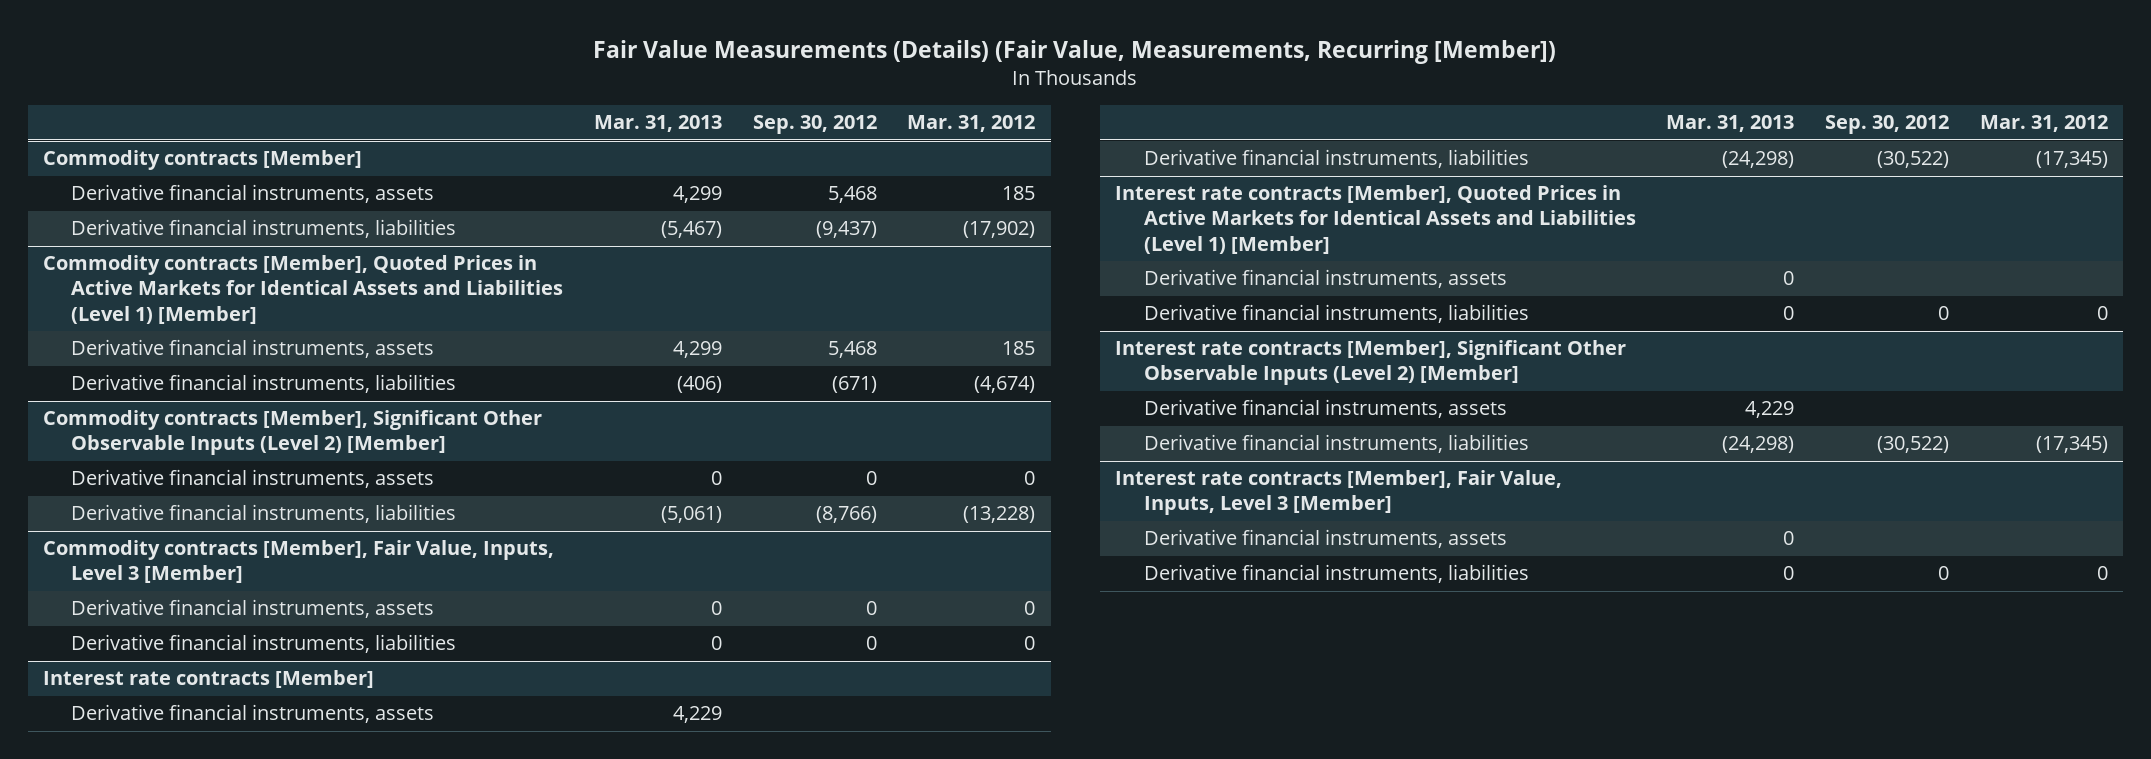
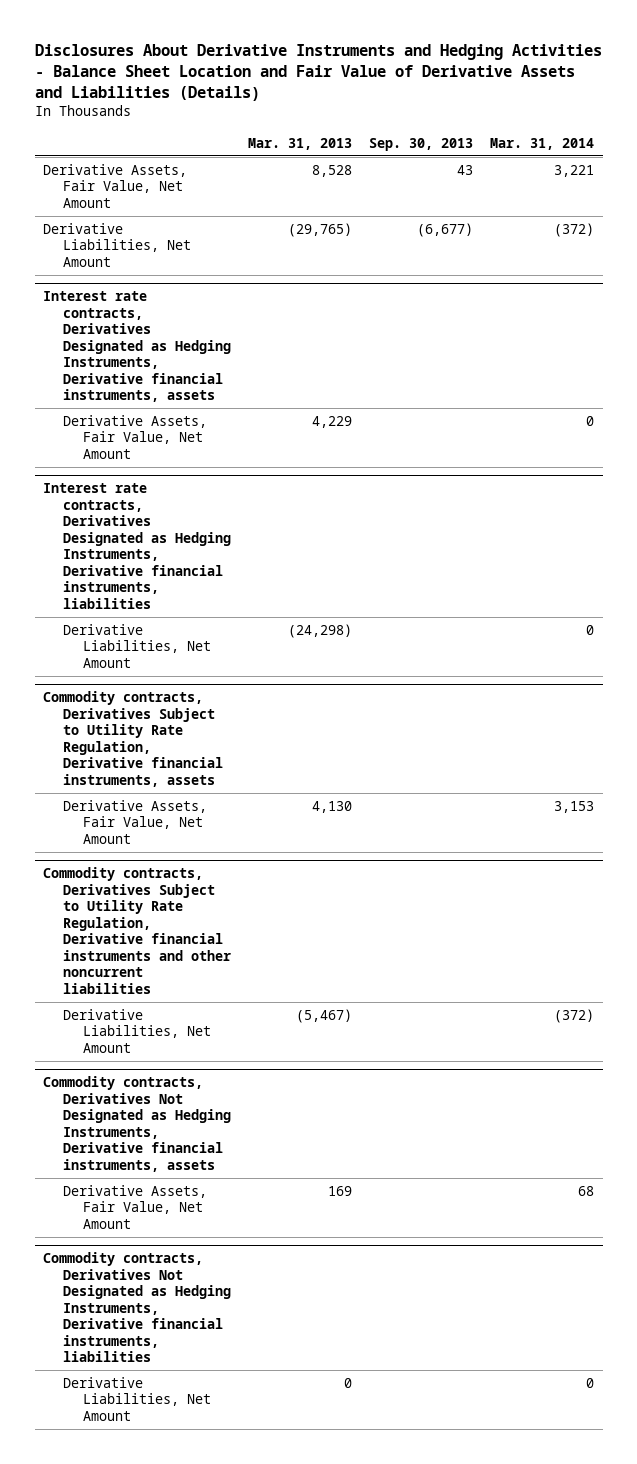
[593,40,1557,65] Fair Value Measurements (Details) (Fair Value, Measurements, Recurring [Member]) -> [34,43,602,101] Disclosures About Derivative Instruments and Hedging Activities - Balance Sheet Location and Fair Value of Derivative Assets and Liabilities (Details)
[752,115,877,135] Sep. 30, 2012 -> none
[907,115,1036,133] Mar. 31, 2012 -> none
none -> [369,137,474,151] Sep. 30, 2013
none -> [490,137,595,150] Mar. 31, 2014
[43,150,363,171] Commodity contracts [Member] -> none
[43,255,564,324] Commodity contracts [Member], Quoted Prices in Active Markets for Identical Assets and Liabilities (Level 1) [Member] -> none
[43,410,543,456] Commodity contracts [Member], Significant Other Observable Inputs (Level 2) [Member] -> none
[43,540,555,584] Commodity contracts [Member], Fair Value, Inputs, Level 3 [Member] -> none
[43,670,375,689] Interest rate contracts [Member] -> none
[71,704,435,724] Derivative financial instruments, assets -> none
[1143,149,1529,169] Derivative financial instruments, liabilities -> none
[1115,185,1636,254] Interest rate contracts [Member], Quoted Prices in Active Markets for Identical Assets and Liabilities (Level 1) [Member] -> none
[1143,269,1507,289] Derivative financial instruments, assets -> none
[1143,304,1529,324] Derivative financial instruments, liabilities -> none
[1115,340,1627,386] Interest rate contracts [Member], Significant Other Observable Inputs (Level 2) [Member] -> none
[1143,399,1507,419] Derivative financial instruments, assets -> none
[1143,434,1529,454] Derivative financial instruments, liabilities -> none
[1115,470,1563,516] Interest rate contracts [Member], Fair Value, Inputs, Level 3 [Member] -> none
[1143,529,1507,549] Derivative financial instruments, assets -> none
[1143,564,1529,584] Derivative financial instruments, liabilities -> none
[71,184,435,204] Derivative financial instruments, assets -> [43,163,188,208] Derivative Assets, Fair Value, Net Amount
[672,186,722,204] 4,299 -> [312,164,353,177] 8,528
[71,219,457,239] Derivative financial instruments, liabilities -> [43,222,191,267] Derivative Liabilities, Net Amount
[660,221,722,239] (5,467) -> [288,222,353,237] (29,765)
none -> [43,291,231,403] Interest rate contracts, Derivatives Designated as Hedging Instruments, Derivative financial instruments, assets
[71,339,435,359] Derivative financial instruments, assets -> [62,414,207,459] Derivative Assets, Fair Value, Net Amount
[672,341,722,359] 4,299 -> [312,415,353,428] 4,229
none -> [43,483,231,609] Interest rate contracts, Derivatives Designated as Hedging Instruments, Derivative financial instruments, liabilities
[71,374,457,394] Derivative financial instruments, liabilities -> [62,623,211,668] Derivative Liabilities, Net Amount
[676,376,722,394] (406) -> [288,623,353,638] (24,298)
none -> [43,691,223,787] Commodity contracts, Derivatives Subject to Utility Rate Regulation, Derivative financial instruments, assets
[71,469,435,489] Derivative financial instruments, assets -> [62,799,207,844] Derivative Assets, Fair Value, Net Amount
[710,471,722,486] 0 -> [312,800,353,813] 4,130
none -> [43,867,231,994] Commodity contracts, Derivatives Subject to Utility Rate Regulation, Derivative financial instruments and other noncurrent liabilities
[71,504,457,524] Derivative financial instruments, liabilities -> [62,1008,211,1053] Derivative Liabilities, Net Amount
[660,506,722,524] (5,061) -> [296,1008,353,1023] (5,467)
none -> [43,1076,231,1172] Commodity contracts, Derivatives Not Designated as Hedging Instruments, Derivative financial instruments, assets
[71,599,435,619] Derivative financial instruments, assets -> [62,1184,207,1229] Derivative Assets, Fair Value, Net Amount
[710,601,722,616] 0 -> [328,1185,353,1196] 169
none -> [43,1252,231,1363] Commodity contracts, Derivatives Not Designated as Hedging Instruments, Derivative financial instruments, liabilities
[71,634,457,654] Derivative financial instruments, liabilities -> [62,1376,211,1421] Derivative Liabilities, Net Amount

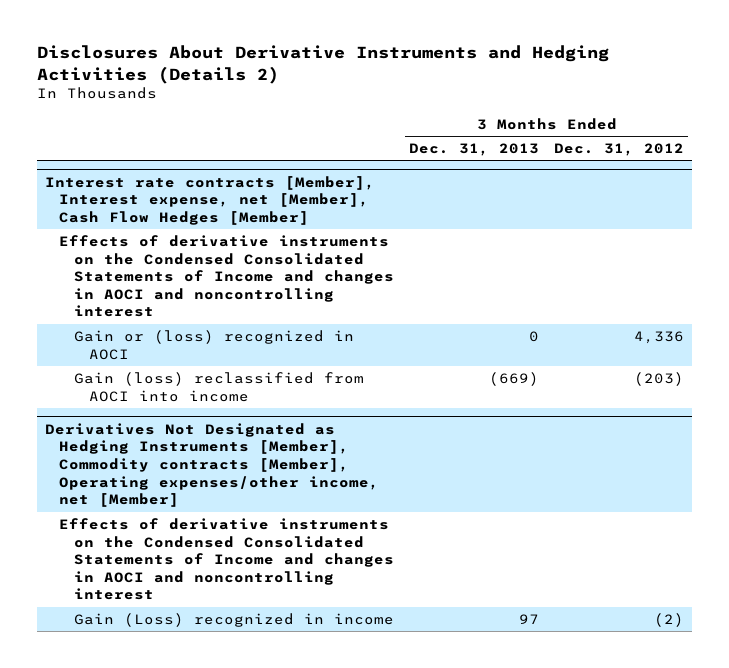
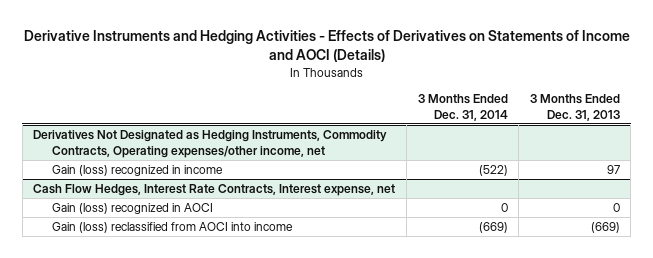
[37,45,610,84] Disclosures About Derivative Instruments and Hedging Activities (Details 2) -> [23,30,630,63] Derivative Instruments and Hedging Activities - Effects of Derivatives on Statements of Income and AOCI (Details)
[554,143,685,157] Dec. 31, 2012 -> none
none -> [417,94,508,121] 3 Months Ended Dec. 31, 2014
[59,234,394,318] Effects of derivative instruments on the Condensed Consolidated Statements of Income and changes in AOCI and noncontrolling interest -> none
none -> [33,130,388,158] Derivatives Not Designated as Hedging Instruments, Commodity Contracts, Operating expenses/other income, net
none -> [52,165,224,177] Gain (loss) recognized in income
[44,175,375,226] Interest rate contracts [Member], Interest expense, net [Member], Cash Flow Hedges [Member] -> [33,184,396,197] Cash Flow Hedges, Interest Rate Contracts, Interest expense, net
[73,329,354,360] Gain or (loss) recognized in AOCI -> [52,203,214,215] Gain (loss) recognized in AOCI
[44,422,380,508] Derivatives Not Designated as Hedging Instruments [Member], Commodity contracts [Member], Operating expenses/other income, net [Member] -> none
[59,517,394,601] Effects of derivative instruments on the Condensed Consolidated Statements of Income and changes in AOCI and noncontrolling interest -> none
[73,612,394,627] Gain (Loss) recognized in income -> none

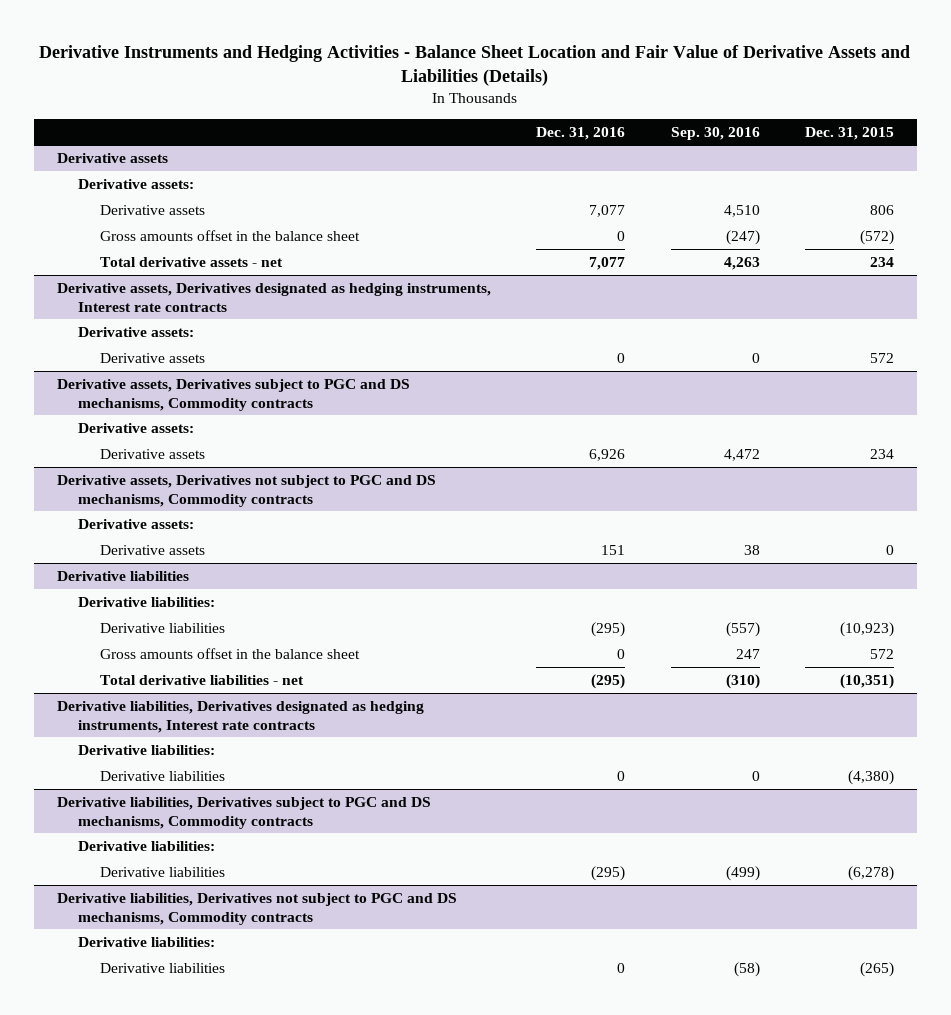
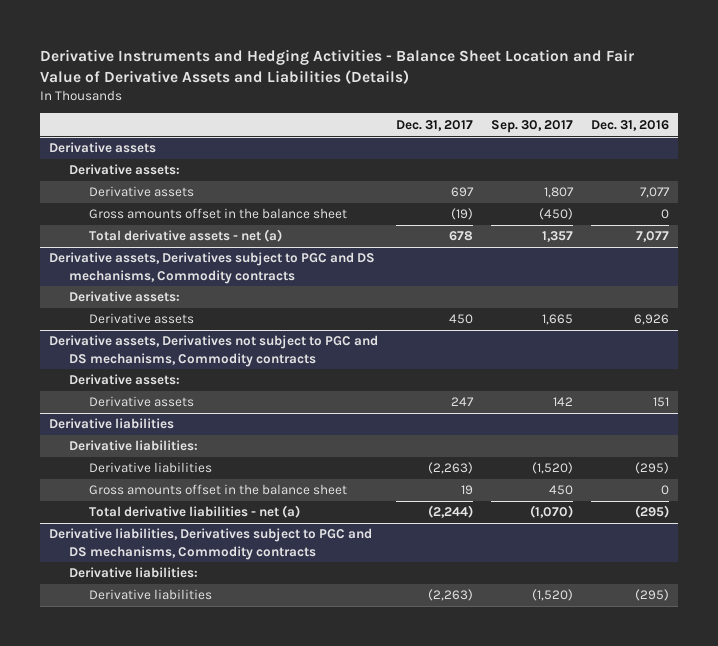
[670,126,760,140] Sep. 30, 2016 -> none
[805,126,895,140] Dec. 31, 2015 -> none
none -> [396,119,474,131] Dec. 31, 2017
none -> [491,119,574,133] Sep. 30, 2017
[56,282,491,312] Derivative assets, Derivatives designated as hedging instruments, Interest rate contracts -> none
[78,326,195,337] Derivative assets: -> none
[100,352,206,363] Derivative assets -> none
[100,256,284,267] Total derivative assets - net -> [88,229,282,243] Total derivative assets - net (a)
[56,700,424,733] Derivative liabilities, Derivatives designated as hedging instruments, Interest rate contracts -> none
[78,744,216,755] Derivative liabilities: -> none
[100,770,226,781] Derivative liabilities -> none
[100,674,305,685] Total derivative liabilities - net -> [88,505,300,519] Total derivative liabilities - net (a)
[56,892,457,925] Derivative liabilities, Derivatives not subject to PGC and DS mechanisms, Commodity contracts -> none
[78,936,216,947] Derivative liabilities: -> none
[100,962,226,973] Derivative liabilities -> none

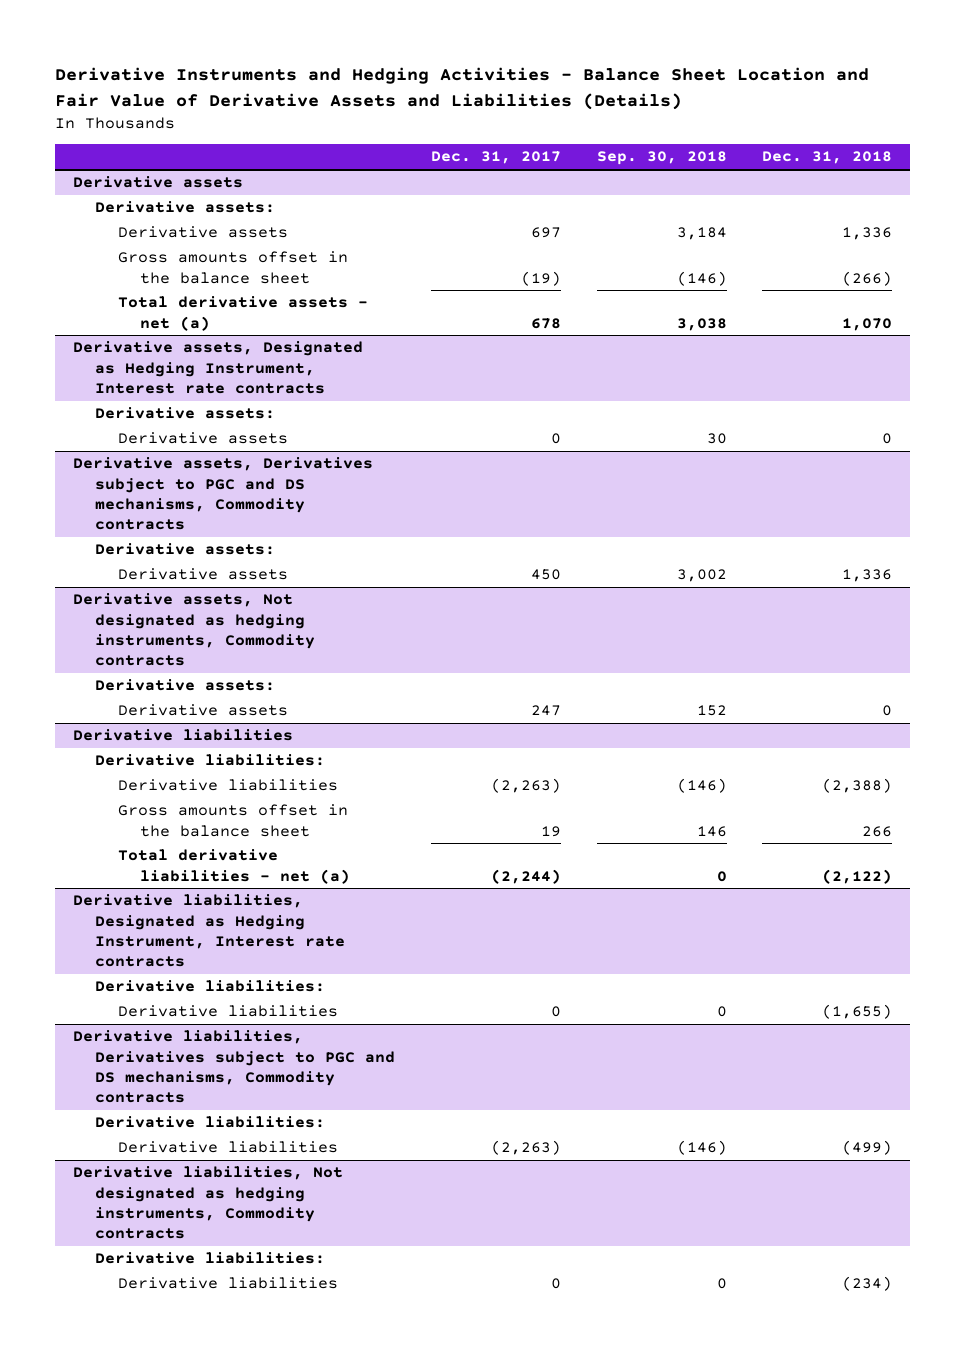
[491,119,574,133] Sep. 30, 2017 -> none
[590,119,669,131] Dec. 31, 2016 -> none
none -> [596,151,727,166] Sep. 30, 2018
none -> [762,151,893,165] Dec. 31, 2018
none -> [72,341,363,394] Derivative assets, Designated as Hedging Instrument, Interest rate contracts
none -> [95,407,276,420] Derivative assets:
none -> [117,432,288,445] Derivative assets
[49,335,379,367] Derivative assets, Derivatives not subject to PGC and DS mechanisms, Commodity contracts -> none
none -> [72,593,316,666] Derivative assets, Not designated as hedging instruments, Commodity contracts
none -> [72,894,346,967] Derivative liabilities, Designated as Hedging Instrument, Interest rate contracts
none -> [95,980,326,993] Derivative liabilities:
none -> [117,1005,338,1018] Derivative liabilities
none -> [72,1166,343,1239] Derivative liabilities, Not designated as hedging instruments, Commodity contracts
none -> [95,1252,326,1265] Derivative liabilities:
none -> [117,1277,338,1290] Derivative liabilities

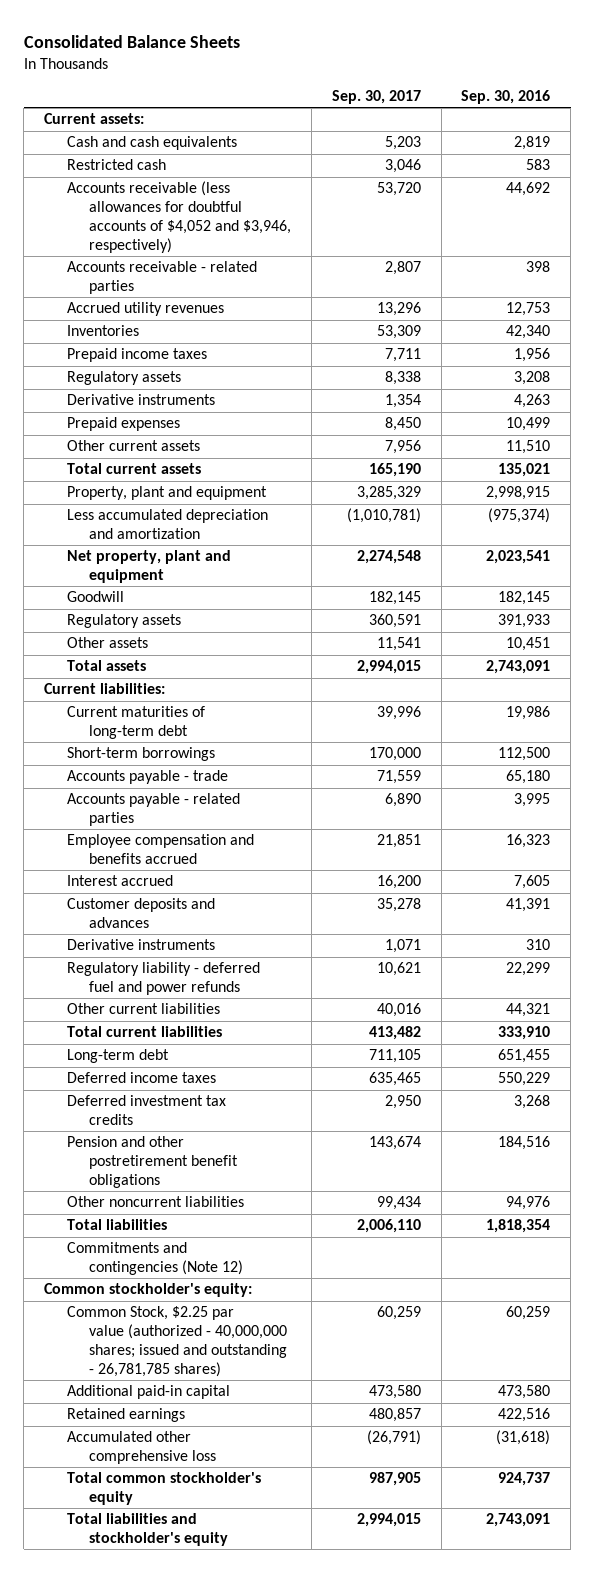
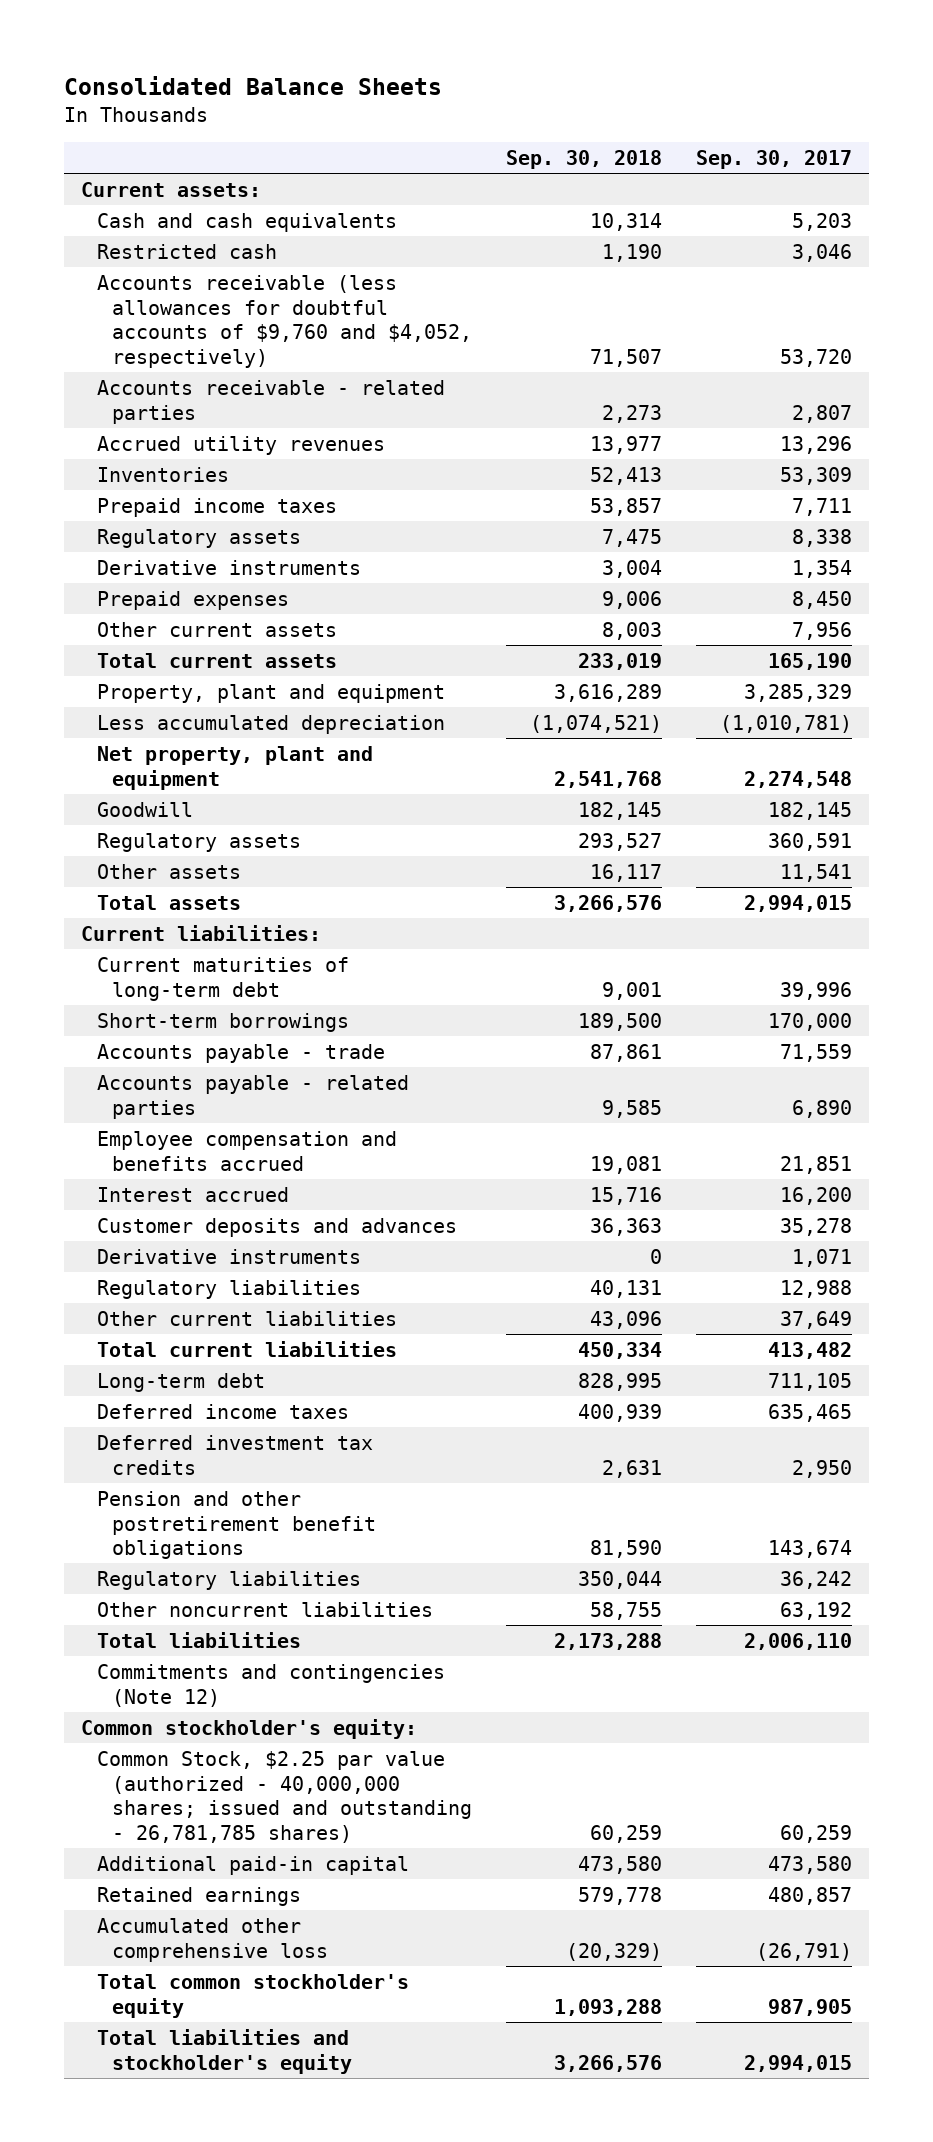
[461,89,551,104] Sep. 30, 2016 -> none
none -> [505,150,662,170] Sep. 30, 2018
[66,181,292,253] Accounts receivable (less allowances for doubtful accounts of $4,052 and $3,946, respectively) -> [96,274,472,369] Accounts receivable (less allowances for doubtful accounts of $9,760 and $4,052, respectively)
[66,509,268,540] Less accumulated depreciation and amortization -> [96,714,445,734] Less accumulated depreciation
[66,962,260,996] Regulatory liability - deferred fuel and power refunds -> none
none -> [96,1279,361,1299] Regulatory liabilities
[376,1003,421,1018] 40,016 -> [779,1310,852,1329] 37,649
none -> [96,1570,361,1590] Regulatory liabilities
[376,1196,421,1211] 99,434 -> [779,1601,852,1620] 63,192

